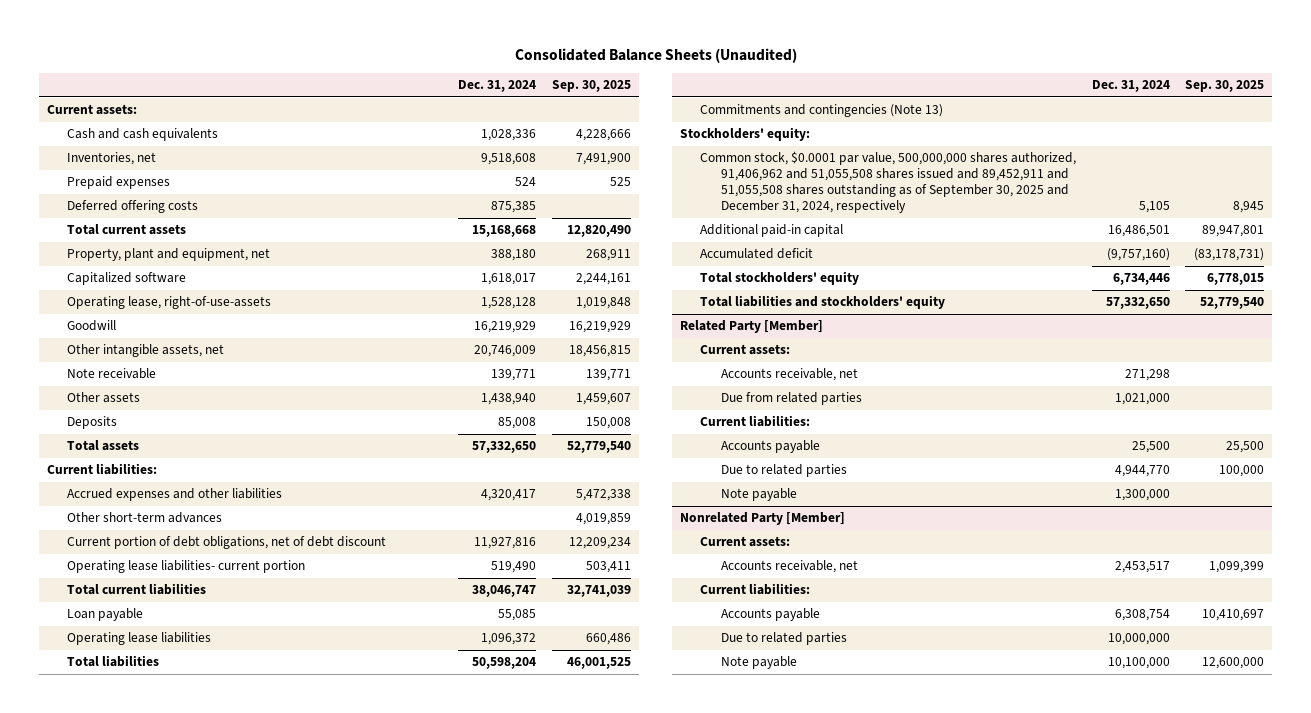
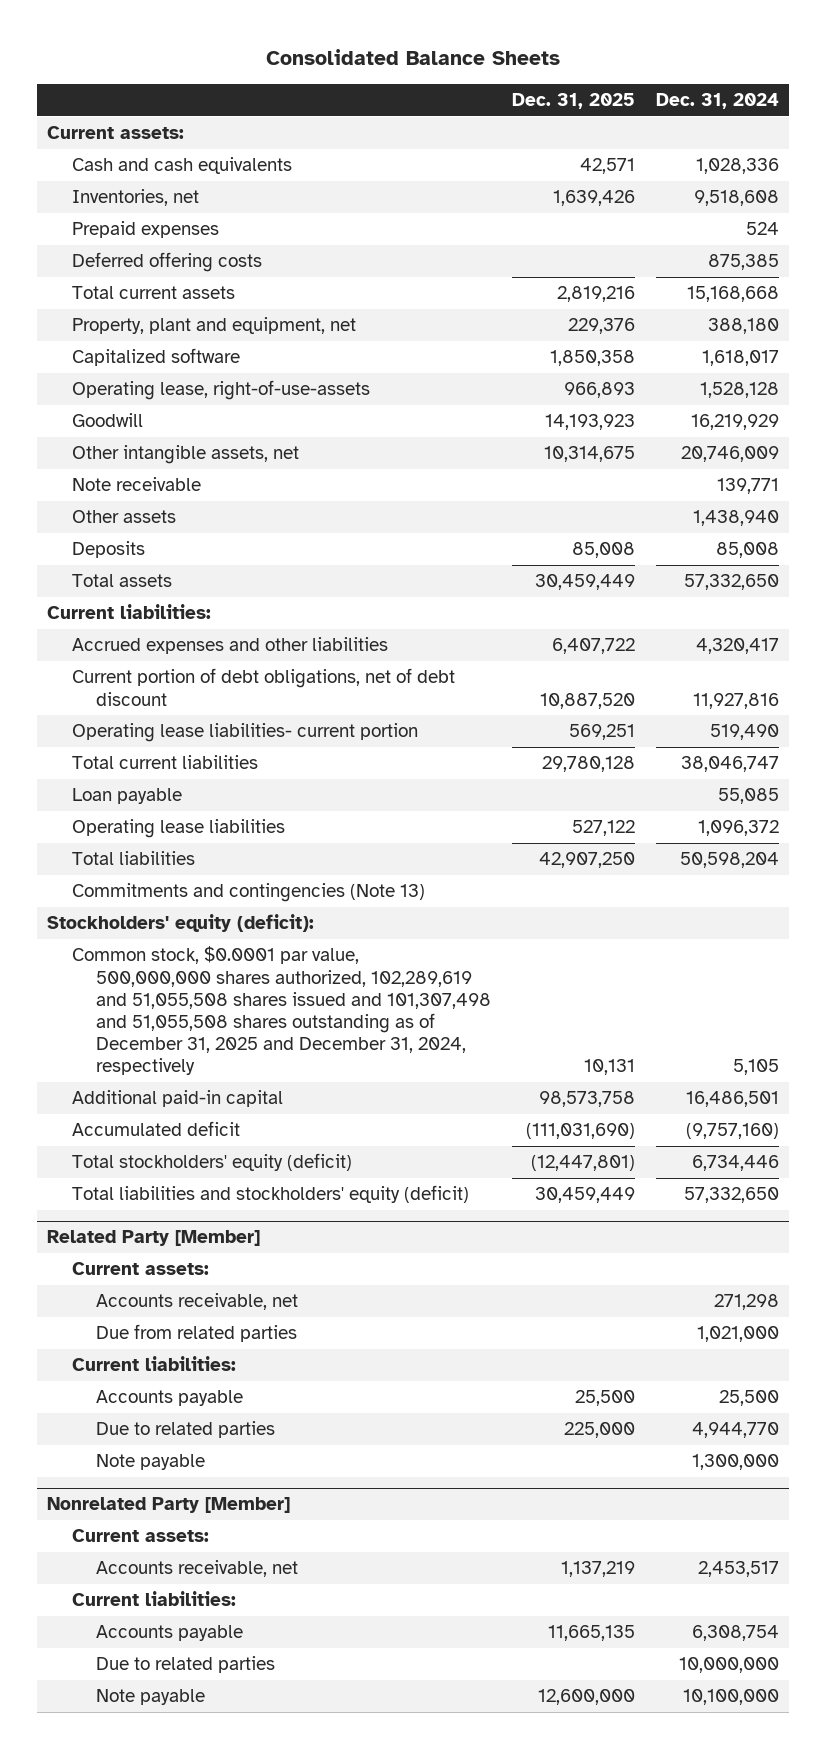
[514,47,797,63] Consolidated Balance Sheets (Unaudited) -> [265,49,560,66] Consolidated Balance Sheets
[551,80,631,93] Sep. 30, 2025 -> none
none -> [512,93,636,110] Dec. 31, 2025
[66,512,222,524] Other short-term advances -> none
[680,127,811,142] Stockholders' equity: -> [46,914,314,933] Stockholders' equity (deficit):
[700,151,1077,214] Common stock, $0.0001 par value, 500,000,000 shares authorized, 91,406,962 and 51,055,508 shares issued and 89,452,911 and 51,055,508 shares outstanding as of September 30, 2025 and December 31, 2024, respectively -> [71,946,492,1076] Common stock, $0.0001 par value, 500,000,000 shares authorized, 102,289,619 and 51,055,508 shares issued and 101,307,498 and 51,055,508 shares outstanding as of December 31, 2025 and December 31, 2024, respectively
[700,271,860,286] Total stockholders' equity -> [71,1153,352,1172] Total stockholders' equity (deficit)
[700,295,946,310] Total liabilities and stockholders' equity -> [71,1185,469,1204] Total liabilities and stockholders' equity (deficit)

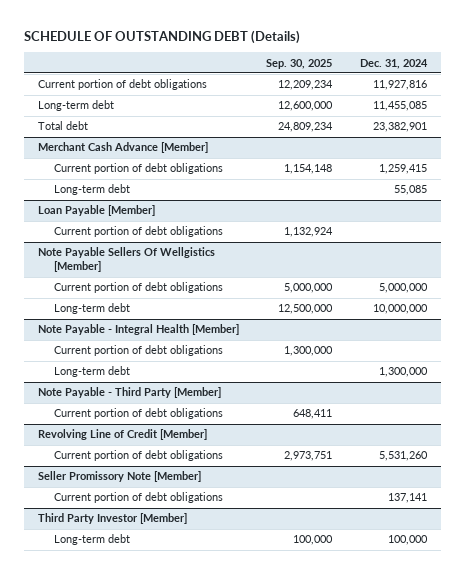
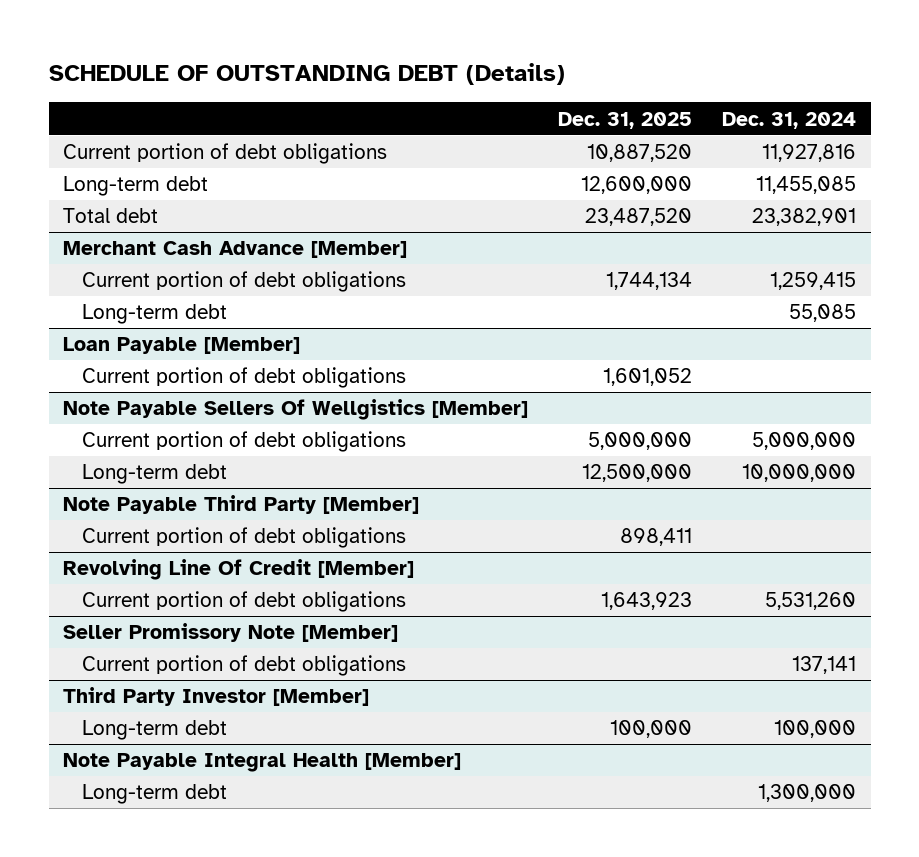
[266,58,333,69] Sep. 30, 2025 -> none
none -> [558,111,693,129] Dec. 31, 2025
[37,324,239,336] Note Payable - Integral Health [Member] -> none
[53,345,223,357] Current portion of debt obligations -> none
[53,366,130,378] Long-term debt -> none
[37,387,221,399] Note Payable - Third Party [Member] -> [63,495,420,515] Note Payable Third Party [Member]
[37,429,207,441] Revolving Line of Credit [Member] -> [63,559,415,581] Revolving Line Of Credit [Member]
none -> [63,753,462,773] Note Payable Integral Health [Member]
none -> [82,784,228,805] Long-term debt

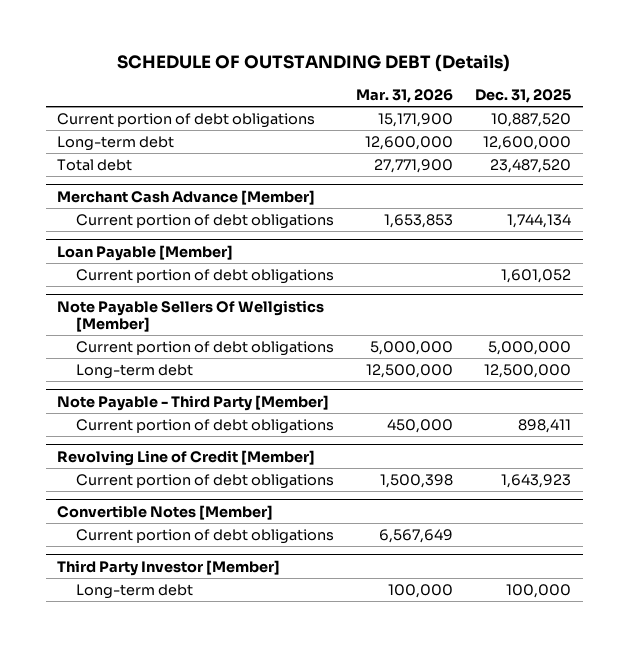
[721,111,856,129] Dec. 31, 2024 -> none
none -> [356,88,454,103] Mar. 31, 2026
[82,304,228,325] Long-term debt -> none
[63,495,420,515] Note Payable Third Party [Member] -> [56,394,329,411] Note Payable - Third Party [Member]
[63,559,415,581] Revolving Line Of Credit [Member] -> [56,449,315,466] Revolving Line of Credit [Member]
[63,623,399,643] Seller Promissory Note [Member] -> none
none -> [56,504,273,520] Convertible Notes [Member]
[63,753,462,773] Note Payable Integral Health [Member] -> none
[82,784,228,805] Long-term debt -> none

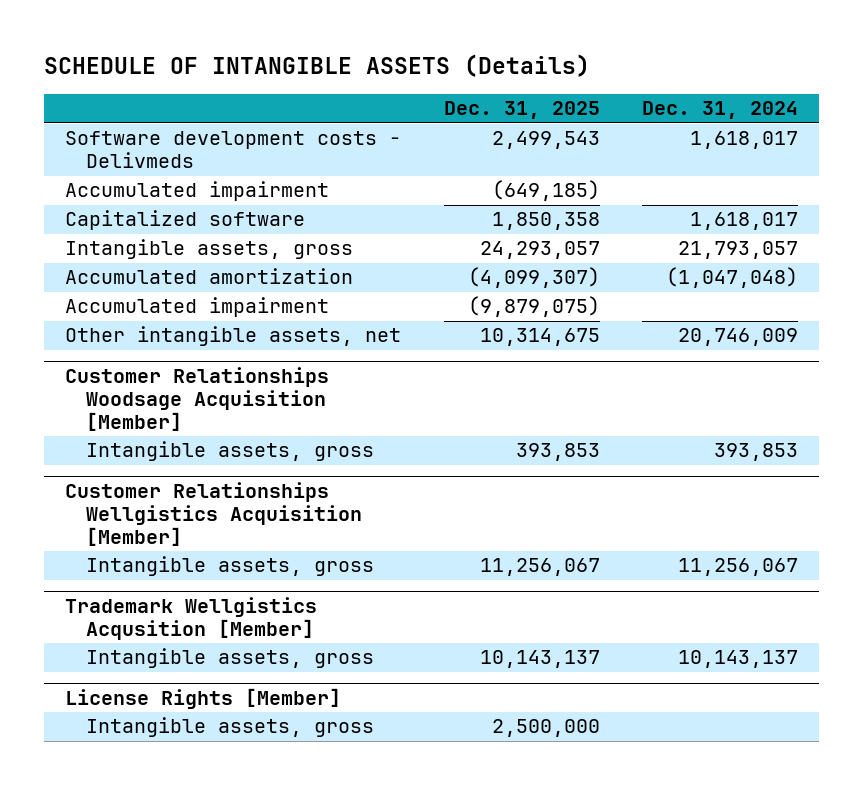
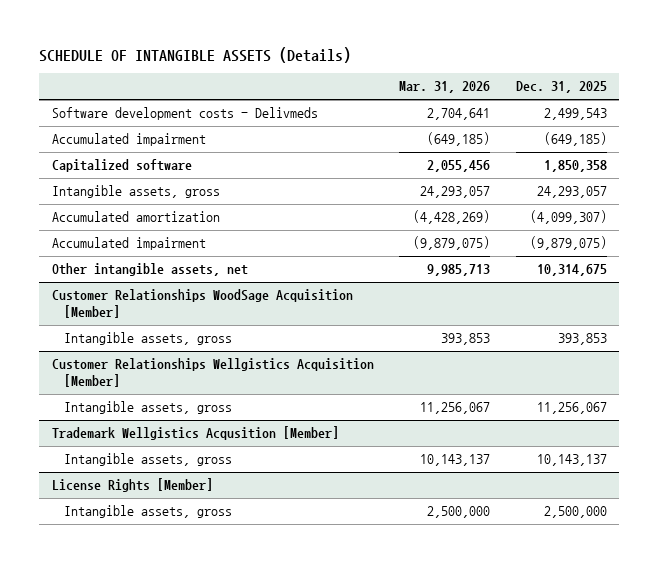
[641,101,798,120] Dec. 31, 2024 -> none
none -> [399,81,491,94] Mar. 31, 2026
[65,366,330,431] Customer Relationships Woodsage Acquisition [Member] -> [51,289,353,318] Customer Relationships WoodSage Acquisition [Member]

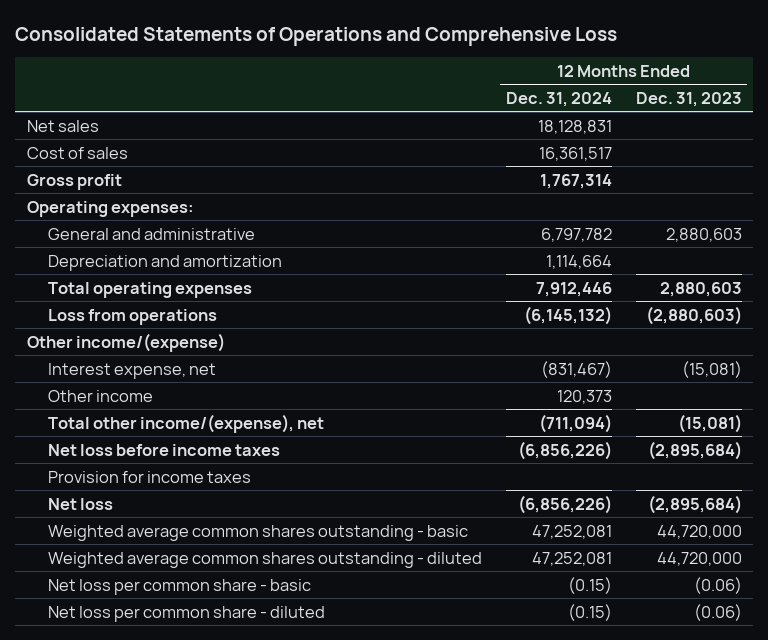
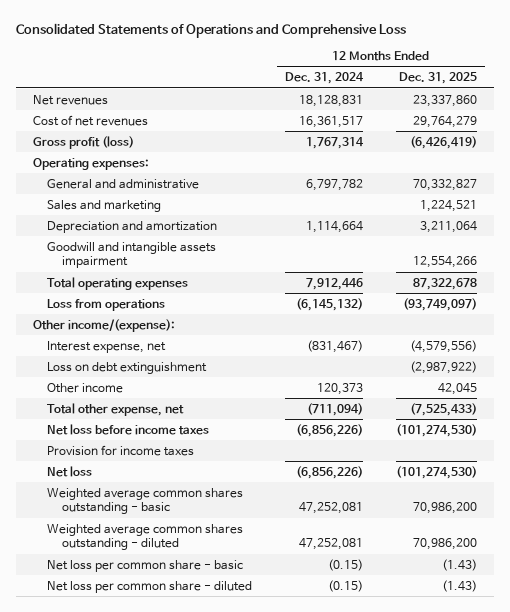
[635,91,742,107] Dec. 31, 2023 -> none
none -> [399,72,478,85] Dec. 31, 2025
[26,119,99,132] Net sales -> [32,94,108,105] Net revenues
[26,146,128,159] Cost of sales -> [32,114,148,126] Cost of net revenues
[26,173,122,190] Gross profit -> [32,135,134,149] Gross profit (loss)
none -> [47,199,162,212] Sales and marketing
none -> [47,241,217,269] Goodwill and intangible assets impairment
[26,332,225,352] Other income/(expense) -> [32,318,175,332] Other income/(expense):
none -> [47,361,208,374] Loss on debt extinguishment
[47,413,324,433] Total other income/(expense), net -> [47,402,185,416] Total other expense, net

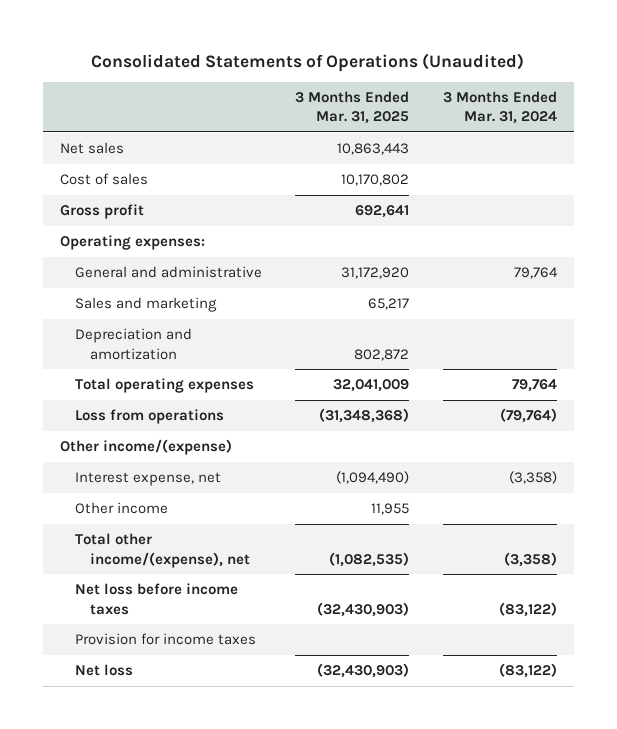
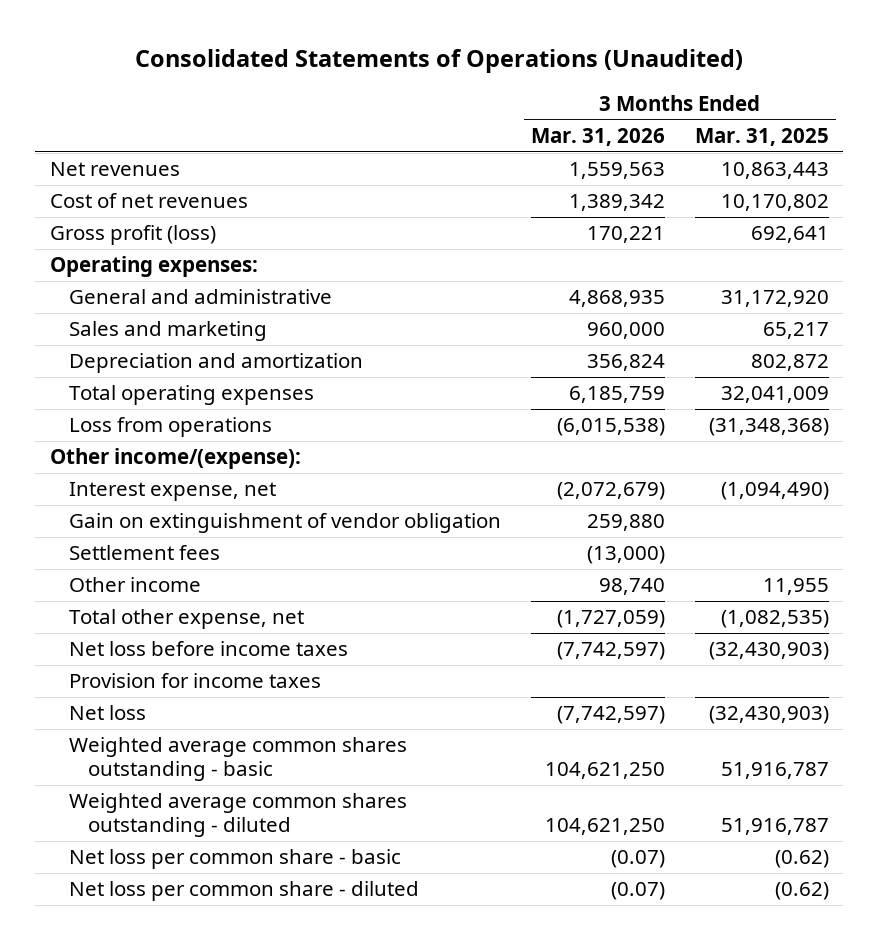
[442,90,557,125] 3 Months Ended Mar. 31, 2024 -> none
none -> [530,127,665,146] Mar. 31, 2026
[59,142,124,155] Net sales -> [50,162,181,177] Net revenues
[59,173,148,186] Cost of sales -> [50,193,249,209] Cost of net revenues
[59,204,144,220] Gross profit -> [50,225,217,246] Gross profit (loss)
[59,439,232,456] Other income/(expense) -> [50,448,302,470] Other income/(expense):
none -> [69,513,502,534] Gain on extinguishment of vendor obligation
none -> [69,545,221,561] Settlement fees
[74,533,250,568] Total other income/(expense), net -> [69,609,305,630] Total other expense, net
none -> [69,737,408,781] Weighted average common shares outstanding - basic
none -> [69,793,408,837] Weighted average common shares outstanding - diluted
none -> [69,849,402,870] Net loss per common share - basic
none -> [69,881,420,902] Net loss per common share - diluted

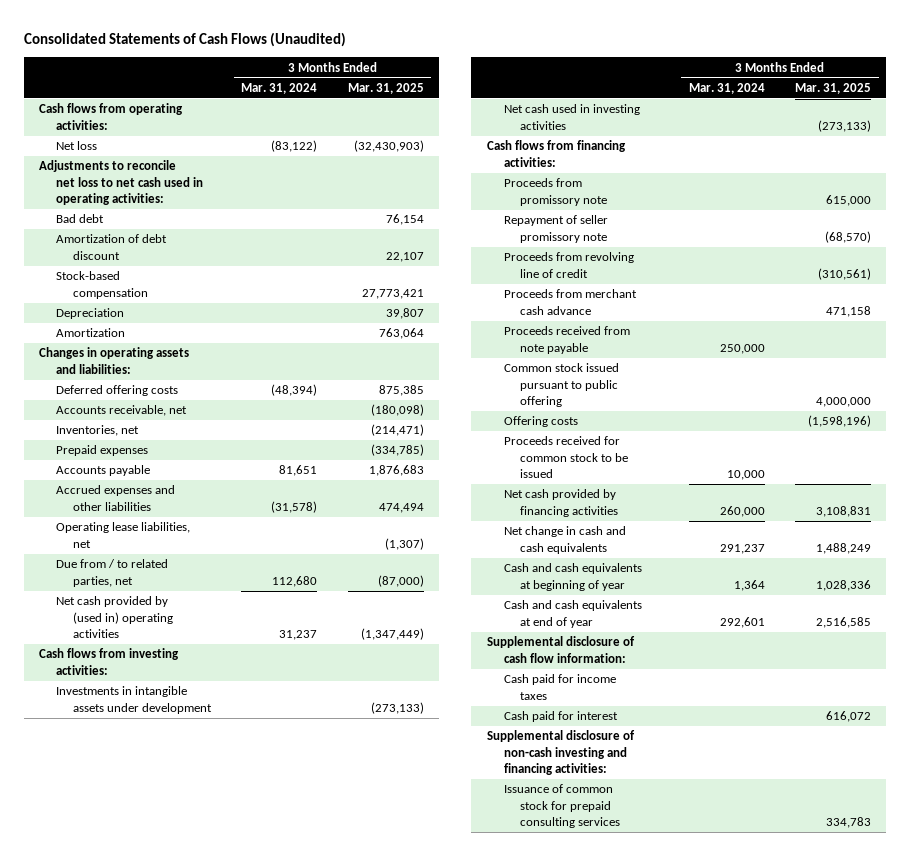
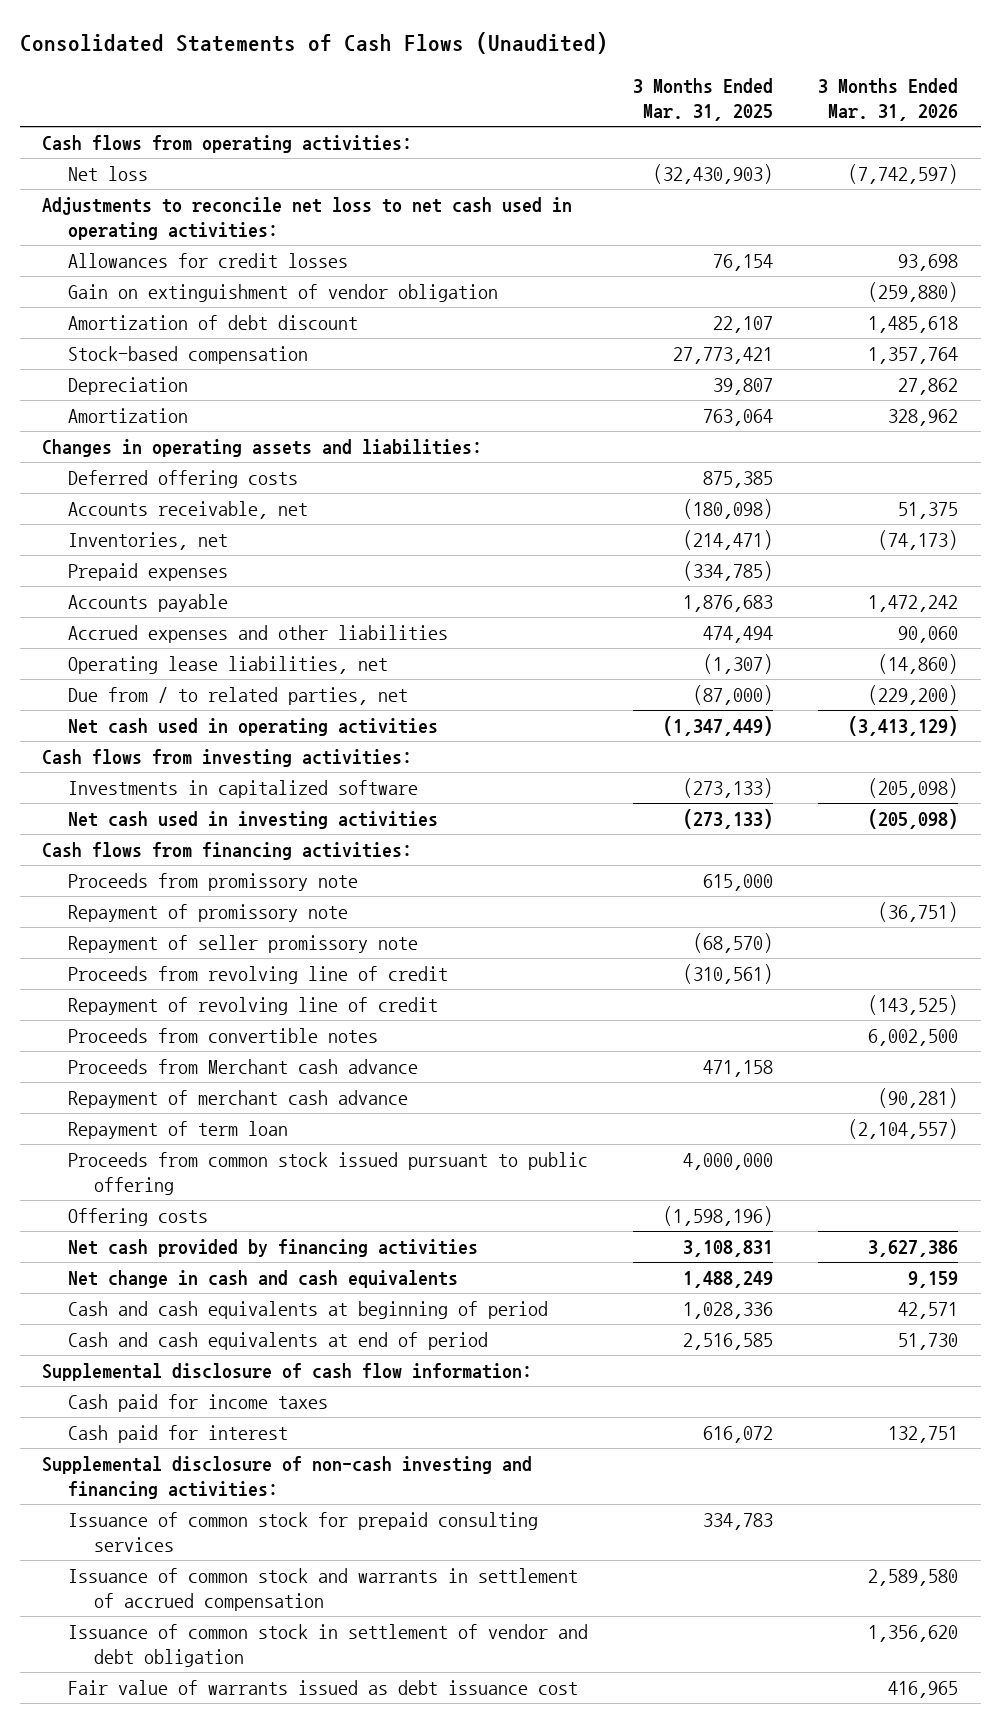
[241,82,318,94] Mar. 31, 2024 -> none
none -> [818,78,959,121] 3 Months Ended Mar. 31, 2026
[56,214,105,224] Bad debt -> [68,252,349,268] Allowances for credit losses
none -> [68,283,499,302] Gain on extinguishment of vendor obligation
[56,596,173,639] Net cash provided by (used in) operating activities -> [68,717,439,736] Net cash used in operating activities
[56,686,212,714] Investments in intangible assets under development -> [68,779,419,798] Investments in capitalized software
none -> [68,903,349,922] Repayment of promissory note
[503,326,630,354] Proceeds received from note payable -> none
none -> [68,996,439,1015] Repayment of revolving line of credit
none -> [68,1027,379,1043] Proceeds from convertible notes
[503,289,637,315] Proceeds from merchant cash advance -> [68,1058,419,1074] Proceeds from Merchant cash advance
none -> [68,1089,409,1108] Repayment of merchant cash advance
none -> [68,1120,289,1139] Repayment of term loan
[503,363,619,408] Common stock issued pursuant to public offering -> [68,1151,589,1195] Proceeds from common stock issued pursuant to public offering
[503,436,629,479] Proceeds received for common stock to be issued -> none
[503,563,642,591] Cash and cash equivalents at beginning of year -> [68,1300,549,1319] Cash and cash equivalents at beginning of period
[503,600,642,628] Cash and cash equivalents at end of year -> [68,1331,489,1350] Cash and cash equivalents at end of period
none -> [68,1567,579,1611] Issuance of common stock and warrants in settlement of accrued compensation
none -> [68,1623,589,1667] Issuance of common stock in settlement of vendor and debt obligation
none -> [68,1679,579,1695] Fair value of warrants issued as debt issuance cost

